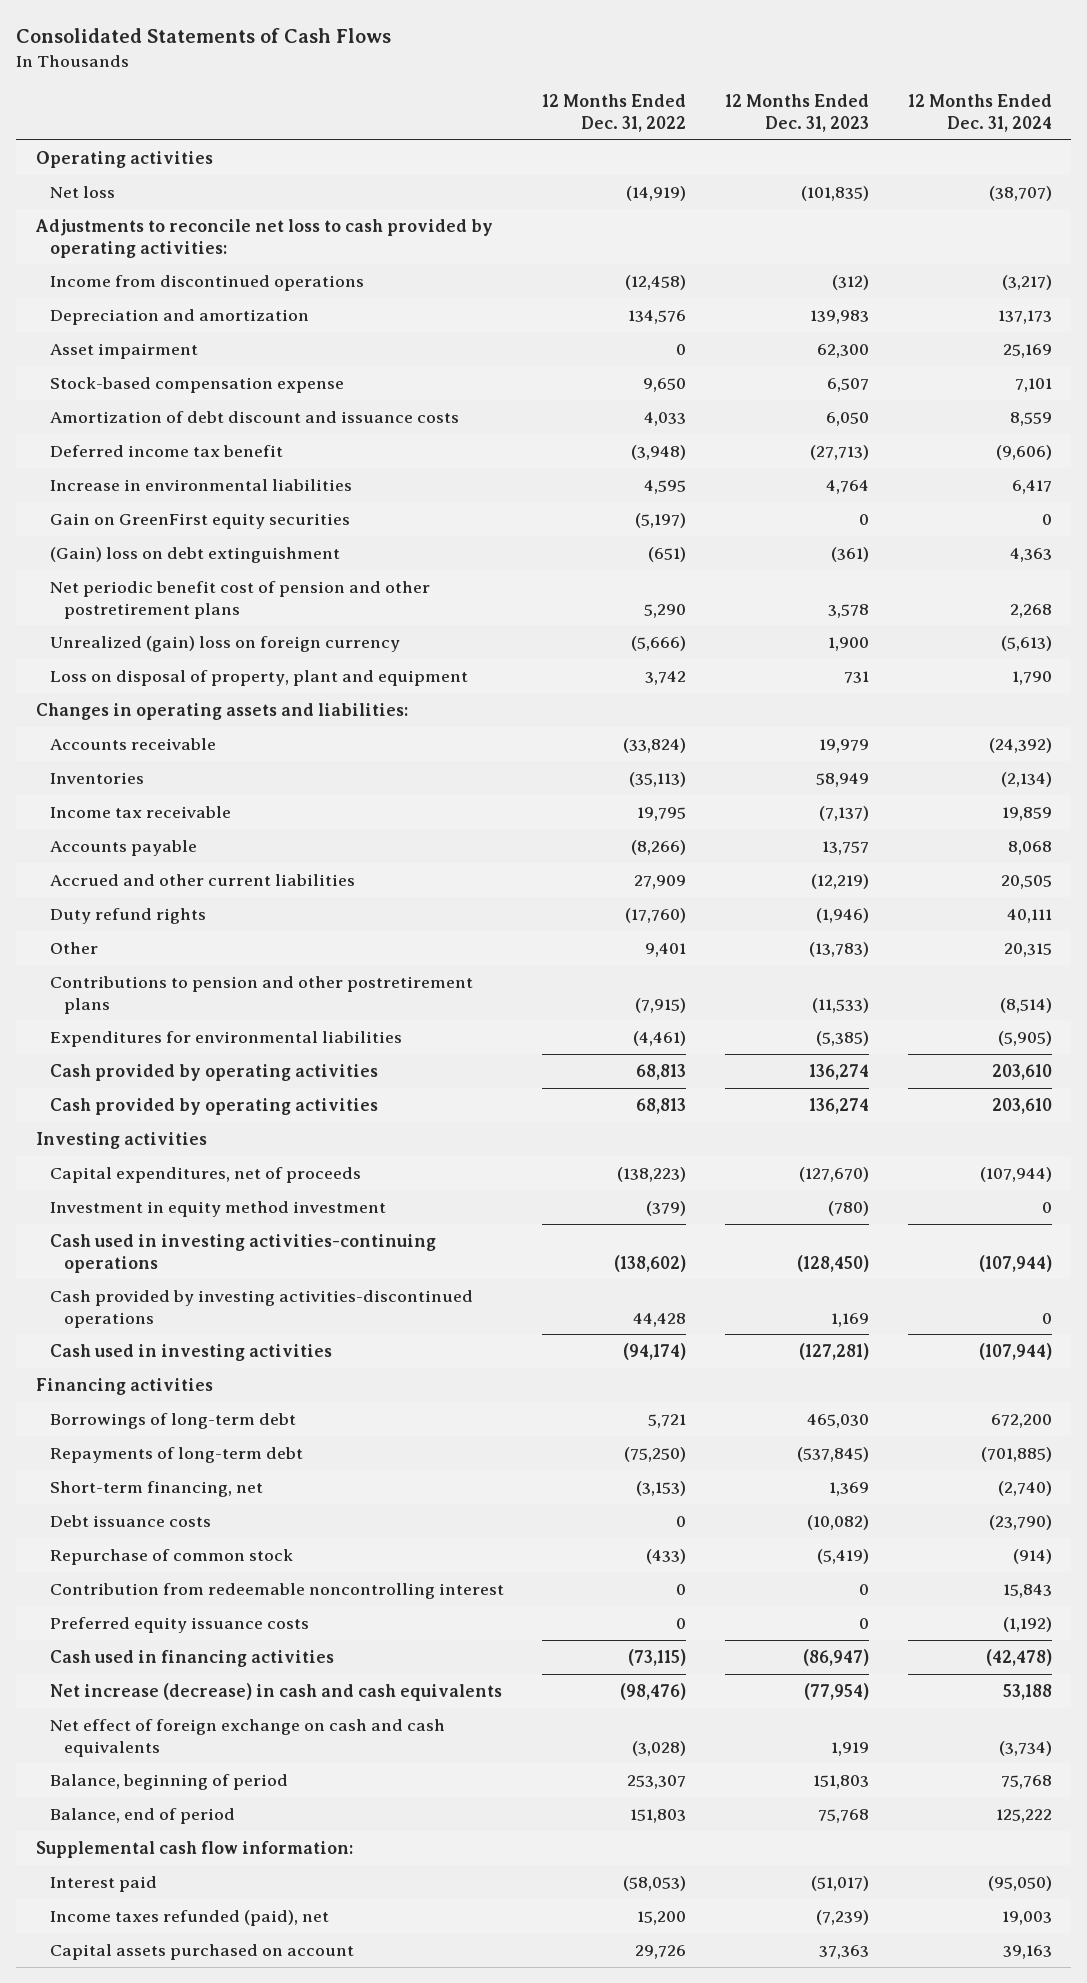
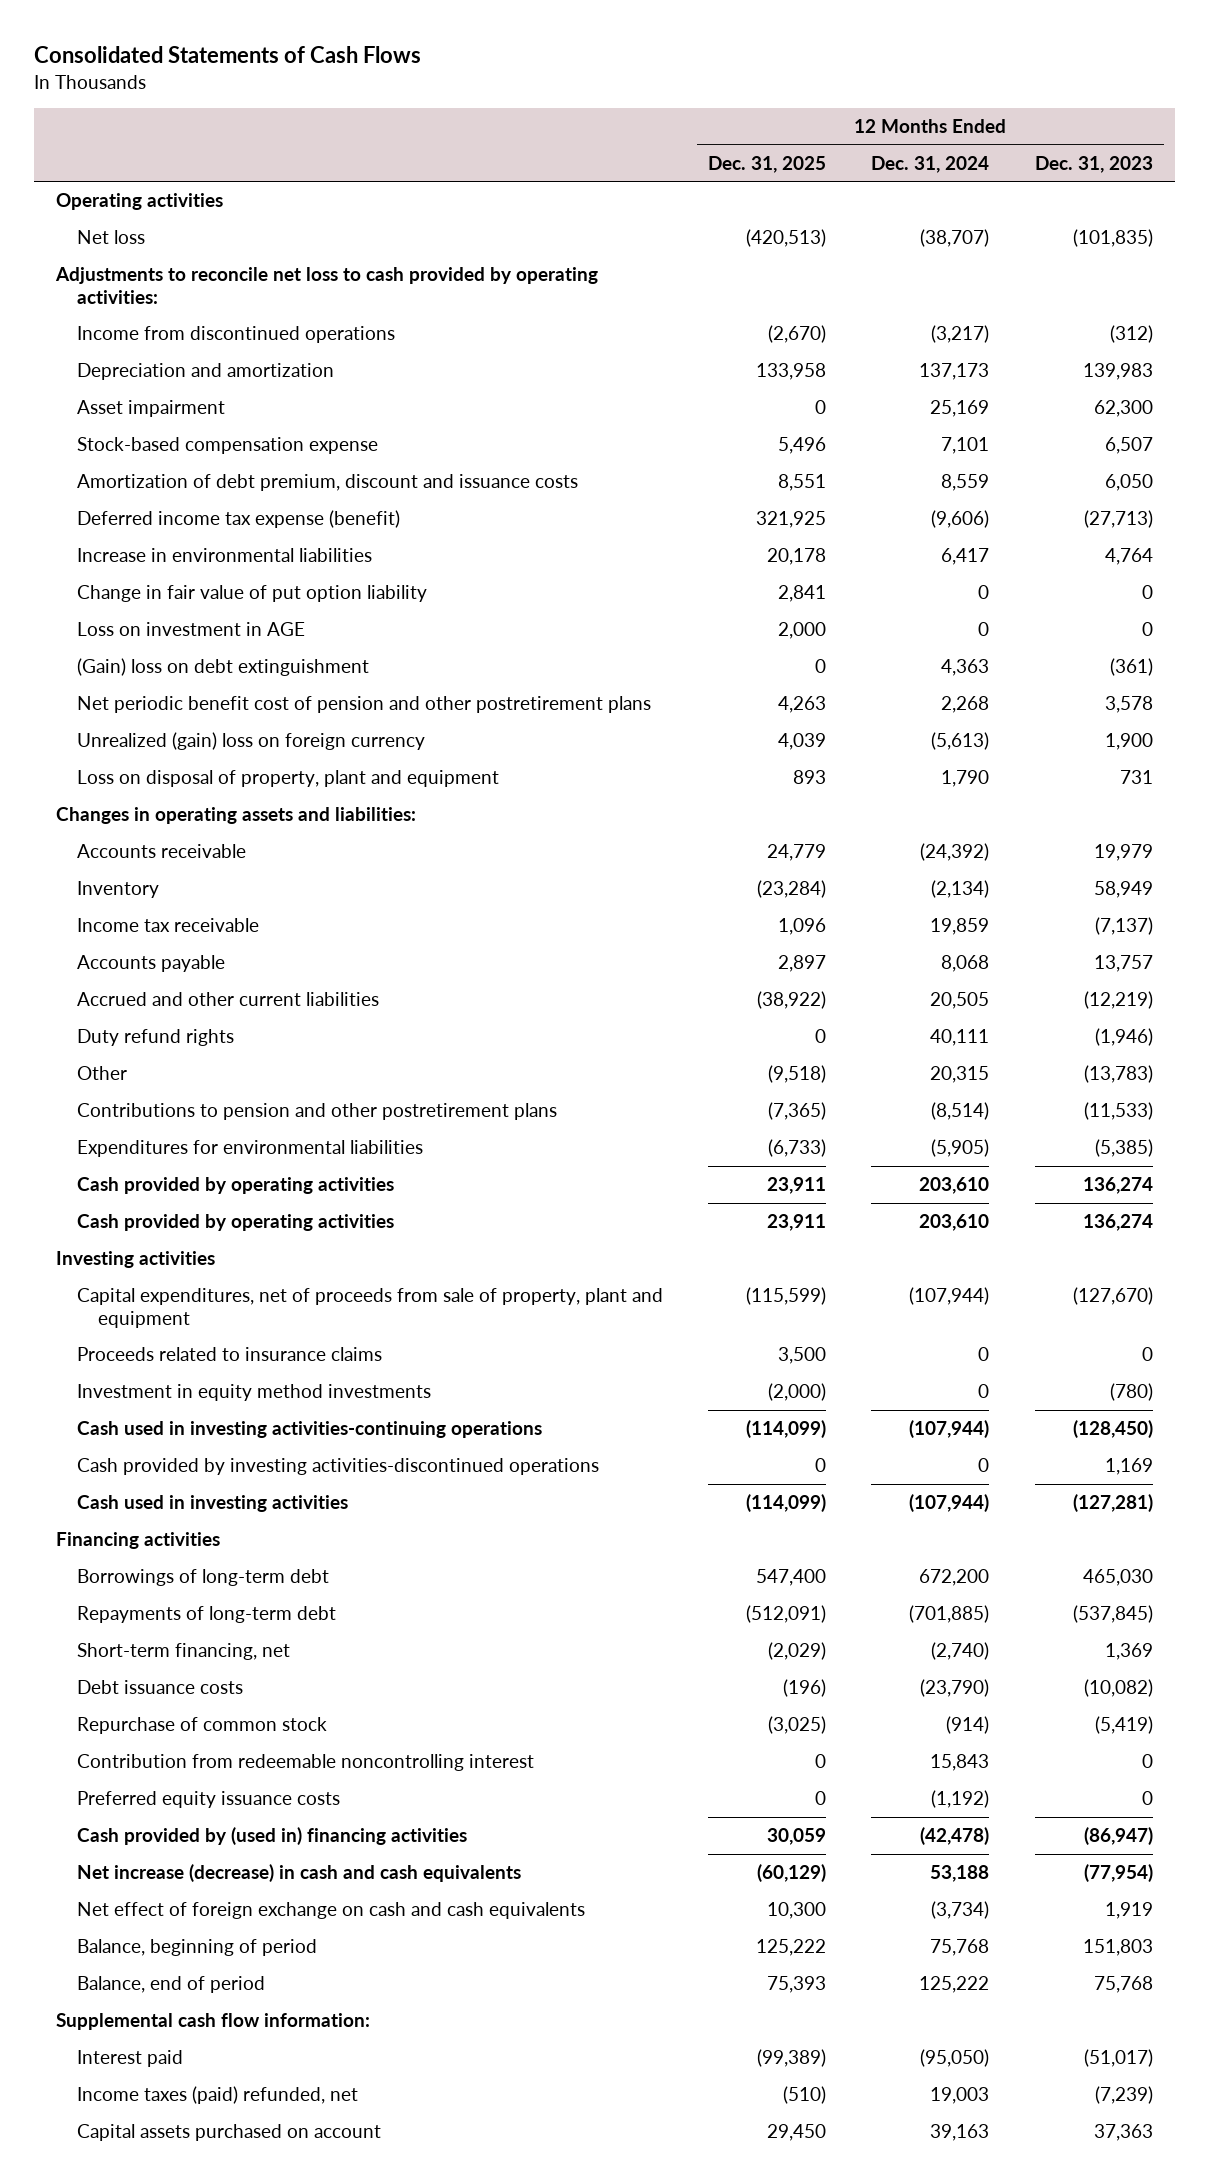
[542,94,687,133] 12 Months Ended Dec. 31, 2022 -> none
none -> [708,155,827,173] Dec. 31, 2025
[49,410,459,423] Amortization of debt discount and issuance costs -> [77,474,579,492] Amortization of debt premium, discount and issuance costs
[49,444,283,457] Deferred income tax benefit -> [77,510,401,529] Deferred income tax expense (benefit)
[49,512,350,529] Gain on GreenFirst equity securities -> none
none -> [77,585,428,603] Change in fair value of put option liability
none -> [77,622,306,637] Loss on investment in AGE
[49,771,144,784] Inventories -> [77,881,160,899] Inventory
[49,1166,361,1183] Capital expenditures, net of proceeds -> [77,1288,664,1328] Capital expenditures, net of proceeds from sale of property, plant and equipment
none -> [77,1347,383,1362] Proceeds related to insurance claims
[49,1200,386,1217] Investment in equity method investment -> [77,1384,432,1402] Investment in equity method investments
[49,1649,334,1667] Cash used in financing activities -> [77,1827,468,1846] Cash provided by (used in) financing activities
[49,1909,329,1926] Income taxes refunded (paid), net -> [77,2086,359,2105] Income taxes (paid) refunded, net

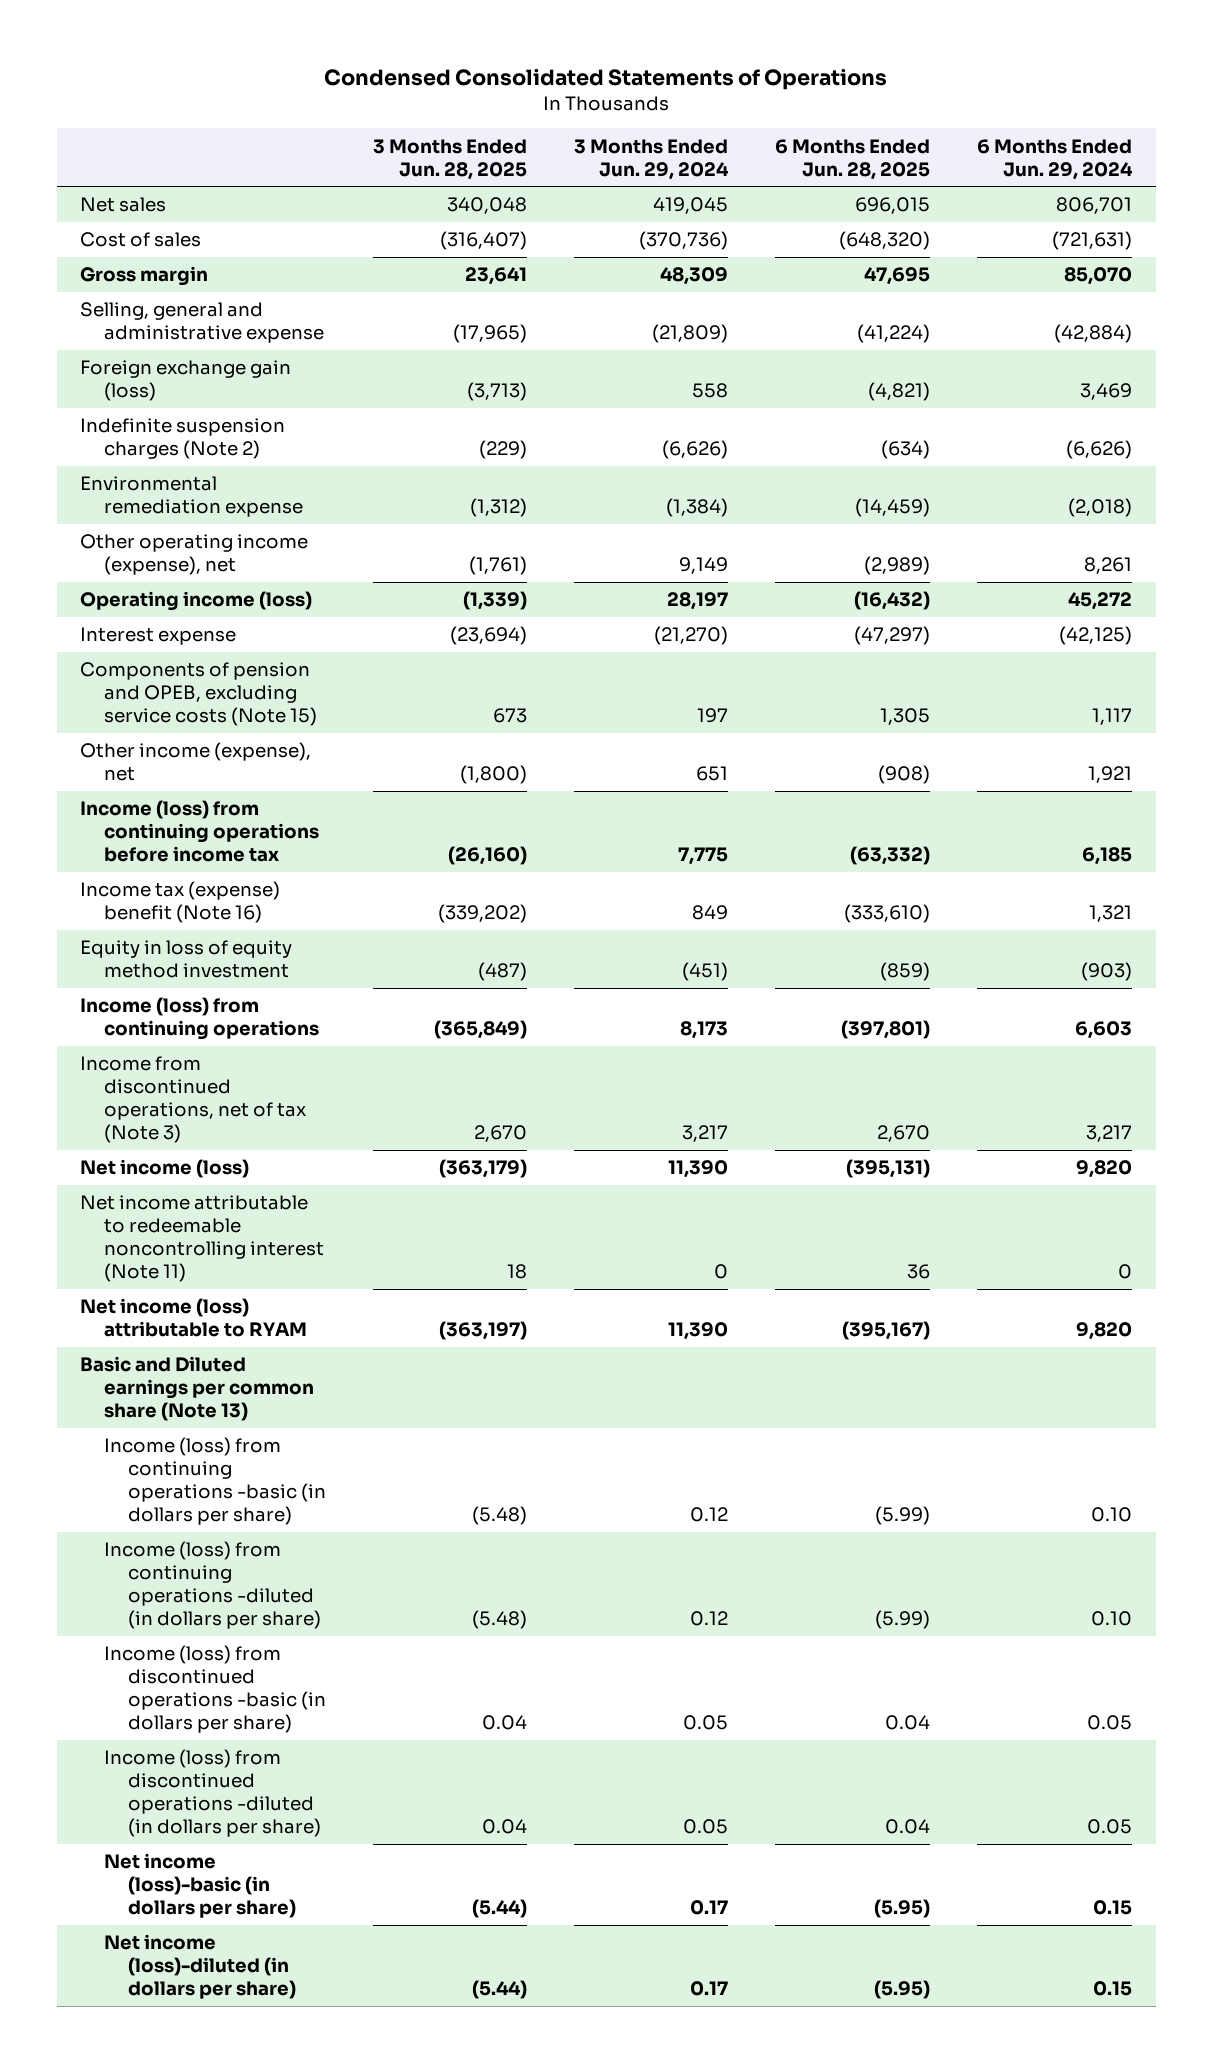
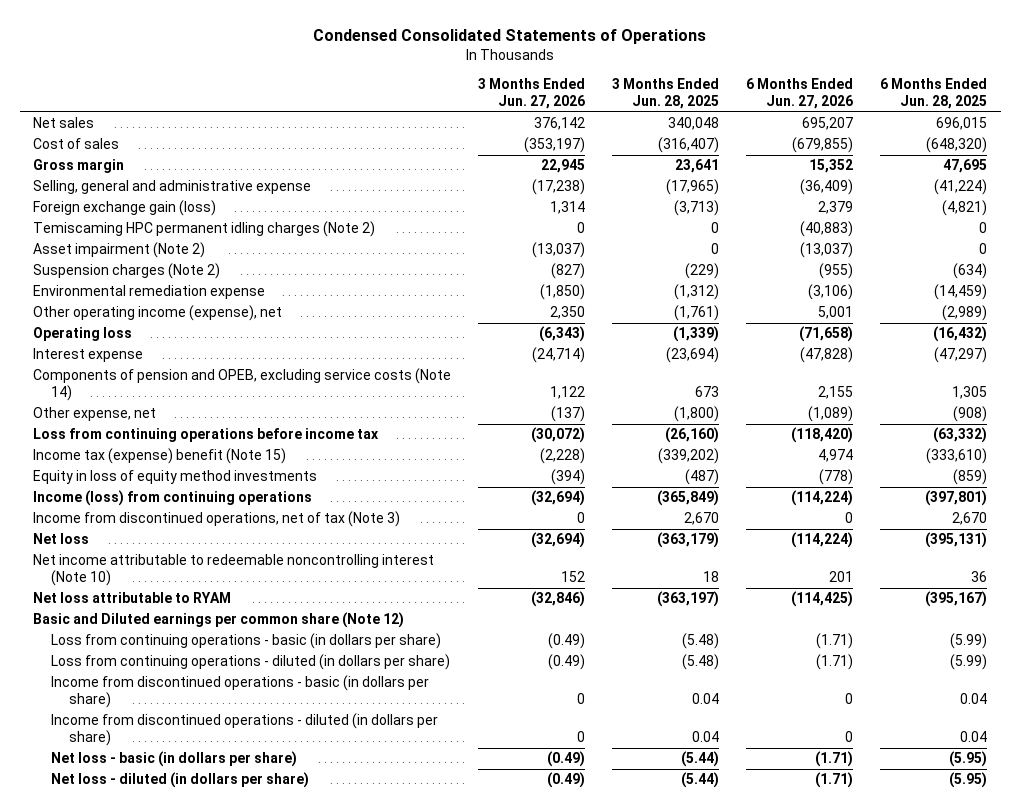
[574,138,730,180] 3 Months Ended Jun. 29, 2024 -> none
[977,138,1134,180] 6 Months Ended Jun. 29, 2024 -> none
none -> [478,78,586,110] 3 Months Ended Jun. 27, 2026
none -> [746,78,854,110] 6 Months Ended Jun. 27, 2026
none -> [33,221,376,238] Temiscaming HPC permanent idling charges (Note 2)
none -> [33,242,206,259] Asset impairment (Note 2)
[80,418,286,460] Indefinite suspension charges (Note 2) -> [33,263,221,280] Suspension charges (Note 2)
[80,591,313,612] Operating income (loss) -> [33,327,133,342] Operating loss
[80,662,318,726] Components of pension and OPEB, excluding service costs (Note 15) -> [33,368,452,402] Components of pension and OPEB, excluding service costs (Note 14)
[80,742,312,782] Other income (expense), net -> [33,407,157,422] Other expense, net
[80,800,320,862] Income (loss) from continuing operations before income tax -> [33,428,380,443] Loss from continuing operations before income tax
[80,881,281,924] Income tax (expense) benefit (Note 16) -> [33,448,287,465] Income tax (expense) benefit (Note 15)
[80,940,293,979] Equity in loss of equity method investment -> [33,470,318,485] Equity in loss of equity method investments
[80,1159,250,1179] Net income (loss) -> [33,533,90,545] Net loss
[80,1195,325,1282] Net income attributable to redeemable noncontrolling interest (Note 11) -> [33,554,435,587] Net income attributable to redeemable noncontrolling interest (Note 10)
[80,1298,308,1338] Net income (loss) attributable to RYAM -> [33,592,232,604] Net loss attributable to RYAM
[80,1356,315,1421] Basic and Diluted earnings per common share (Note 13) -> [33,612,405,629] Basic and Diluted earnings per common share (Note 12)
[104,1437,326,1525] Income (loss) from continuing operations -basic (in dollars per share) -> [51,633,442,650] Loss from continuing operations - basic (in dollars per share)
[104,1541,321,1629] Income (loss) from continuing operations -diluted (in dollars per share) -> [51,654,451,671] Loss from continuing operations - diluted (in dollars per share)
[104,1645,326,1733] Income (loss) from discontinued operations -basic (in dollars per share) -> [51,675,430,709] Income from discontinued operations - basic (in dollars per share)
[104,1749,321,1837] Income (loss) from discontinued operations -diluted (in dollars per share) -> [51,713,439,747] Income from discontinued operations - diluted (in dollars per share)
[104,1853,296,1918] Net income (loss)-basic (in dollars per share) -> [51,751,298,768] Net loss - basic (in dollars per share)
[104,1934,296,1999] Net income (loss)-diluted (in dollars per share) -> [51,772,310,789] Net loss - diluted (in dollars per share)

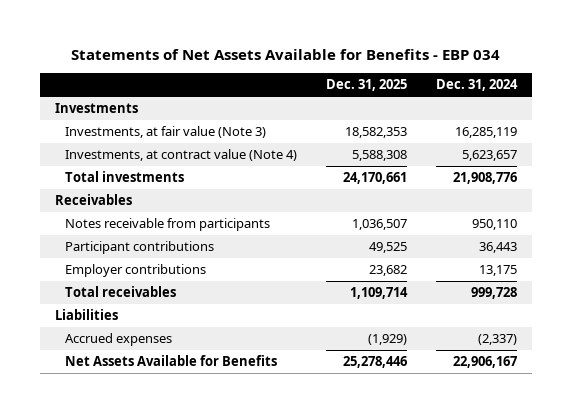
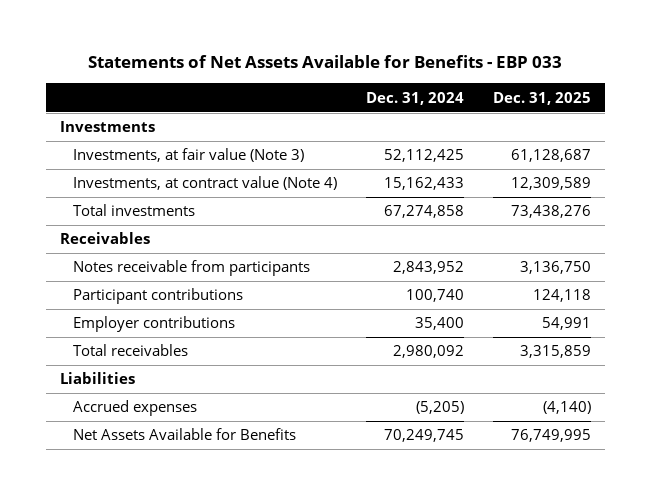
[71,49,501,61] Statements of Net Assets Available for Benefits - EBP 034 -> [88,55,563,69] Statements of Net Assets Available for Benefits - EBP 033
[345,127,408,139] 18,582,353 -> [510,149,591,163] 61,128,687
[455,127,518,139] 16,285,119 -> [383,149,464,163] 52,112,425
[352,150,408,162] 5,588,308 -> [510,177,591,191] 12,309,589
[462,150,518,162] 5,623,657 -> [383,177,464,191] 15,162,433
[343,172,408,185] 24,170,661 -> [510,205,591,219] 73,438,276
[453,172,518,185] 21,908,776 -> [383,205,464,219] 67,274,858
[352,219,408,231] 1,036,507 -> [519,261,591,275] 3,136,750
[472,219,518,231] 950,110 -> [392,261,464,275] 2,843,952
[369,242,408,254] 49,525 -> [532,289,591,303] 124,118
[479,242,518,254] 36,443 -> [405,289,464,303] 100,740
[369,265,408,277] 23,682 -> [541,317,591,331] 54,991
[479,265,518,277] 13,175 -> [414,317,464,331] 35,400
[350,287,409,300] 1,109,714 -> [519,345,591,359] 3,315,859
[471,287,518,300] 999,728 -> [392,345,464,359] 2,980,092
[368,334,408,346] (1,929) -> [542,401,591,415] (4,140)
[478,334,518,346] (2,337) -> [415,401,464,415] (5,205)
[343,356,408,369] 25,278,446 -> [510,429,591,443] 76,749,995
[453,356,518,369] 22,906,167 -> [383,429,464,443] 70,249,745

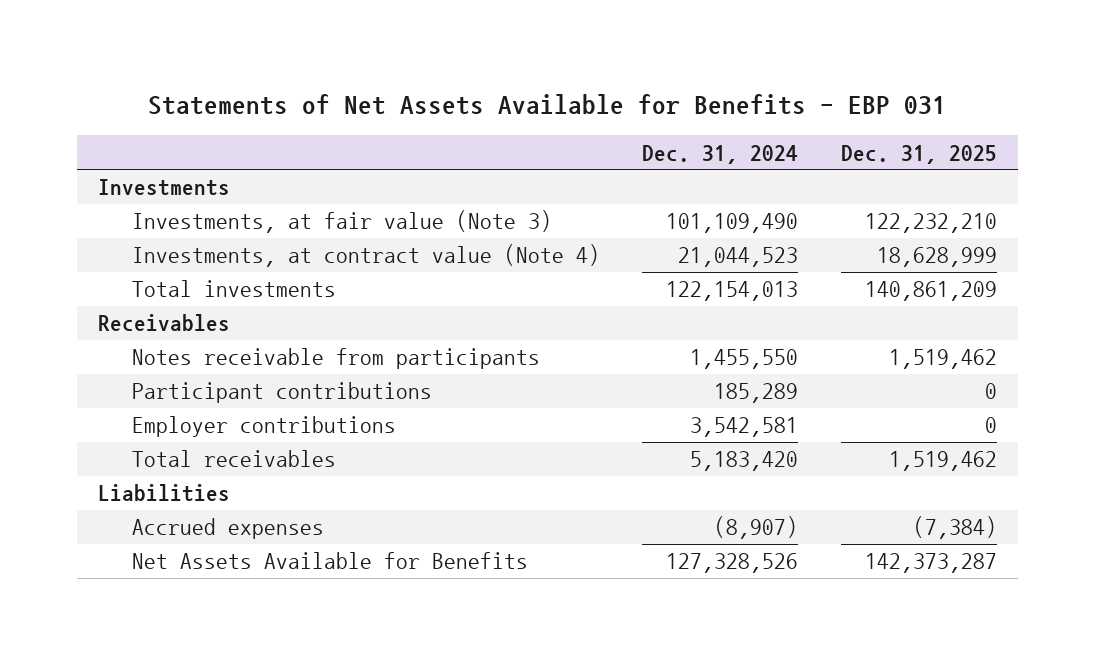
[88,55,563,69] Statements of Net Assets Available for Benefits - EBP 033 -> [148,93,947,115] Statements of Net Assets Available for Benefits - EBP 031
[383,149,464,163] 52,112,425 -> [666,213,799,234] 101,109,490
[510,149,591,163] 61,128,687 -> [864,213,997,234] 122,232,210
[383,177,464,191] 15,162,433 -> [678,247,799,268] 21,044,523
[510,177,591,191] 12,309,589 -> [876,247,997,268] 18,628,999
[383,205,464,219] 67,274,858 -> [666,281,799,302] 122,154,013
[510,205,591,219] 73,438,276 -> [864,281,997,302] 140,861,209
[392,261,464,275] 2,843,952 -> [690,349,799,370] 1,455,550
[519,261,591,275] 3,136,750 -> [888,349,997,370] 1,519,462
[405,289,464,303] 100,740 -> [714,383,799,404] 185,289
[532,289,591,303] 124,118 -> [984,383,997,400] 0
[414,317,464,331] 35,400 -> [690,417,799,438] 3,542,581
[541,317,591,331] 54,991 -> [984,417,997,434] 0
[392,345,464,359] 2,980,092 -> [690,451,799,472] 5,183,420
[519,345,591,359] 3,315,859 -> [888,451,997,472] 1,519,462
[415,401,464,415] (5,205) -> [714,516,799,540] (8,907)
[542,401,591,415] (4,140) -> [912,516,997,540] (7,384)
[383,429,464,443] 70,249,745 -> [666,553,799,574] 127,328,526
[510,429,591,443] 76,749,995 -> [864,553,997,574] 142,373,287

